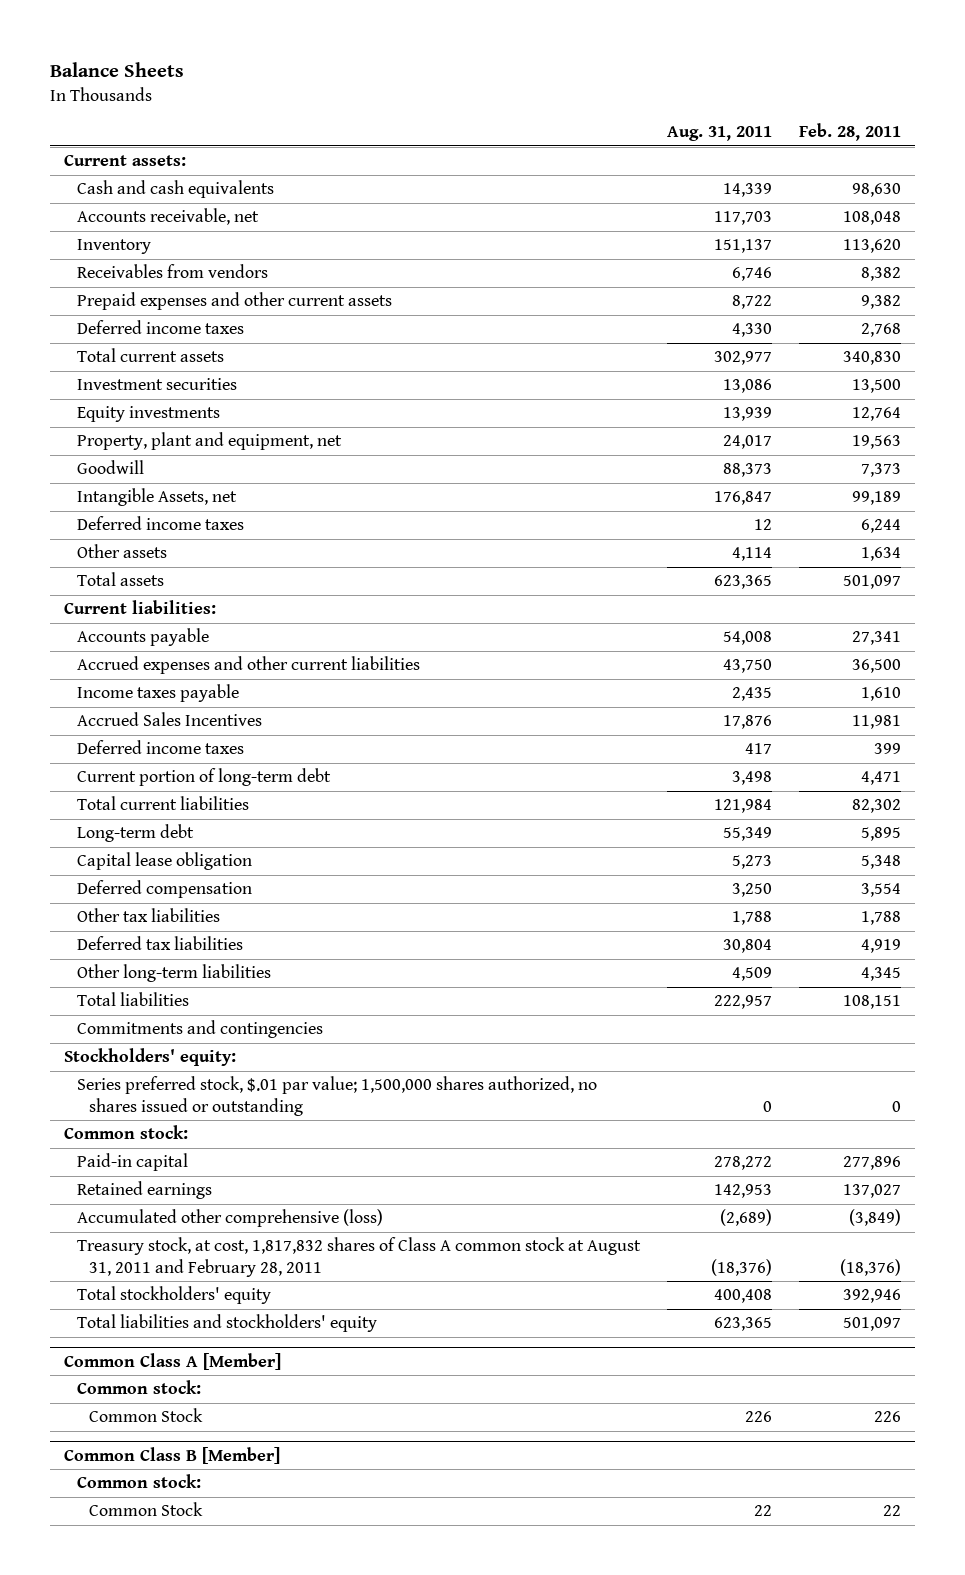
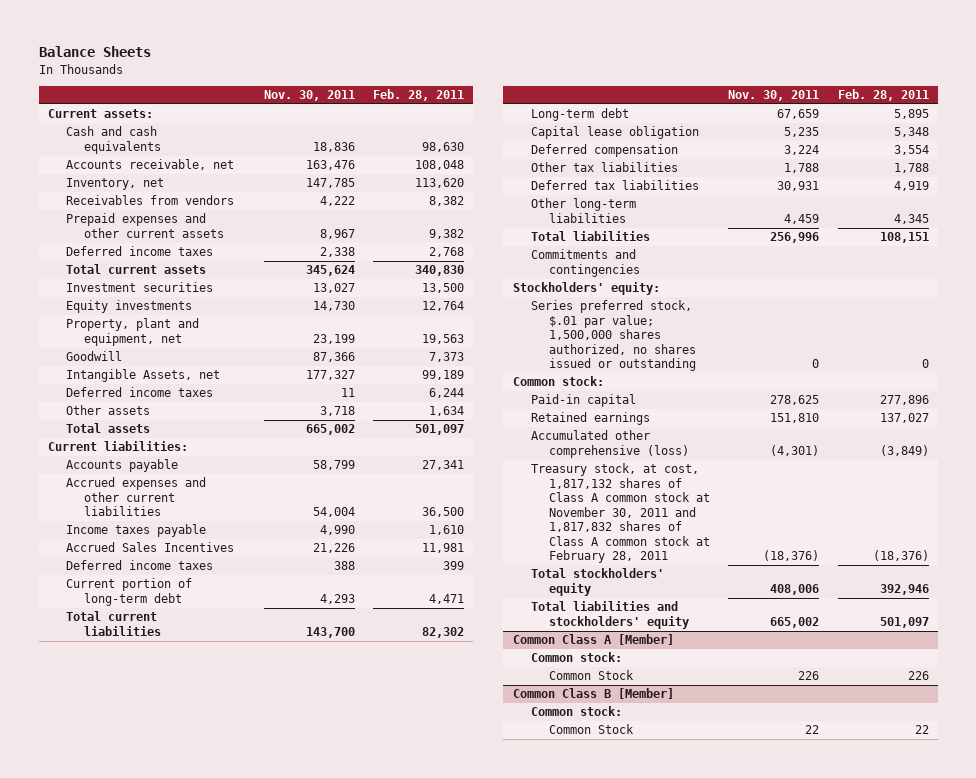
[666,126,772,142] Aug. 31, 2011 -> none
none -> [263,90,355,102] Nov. 30, 2011
[76,239,151,255] Inventory -> [65,178,164,191] Inventory, net
[76,1237,641,1277] Treasury stock, at cost, 1,817,832 shares of Class A common stock at August 31, 2011 and February 28, 2011 -> [530,463,711,564] Treasury stock, at cost, 1,817,132 shares of Class A common stock at November 30, 2011 and 1,817,832 shares of Class A common stock at February 28, 2011

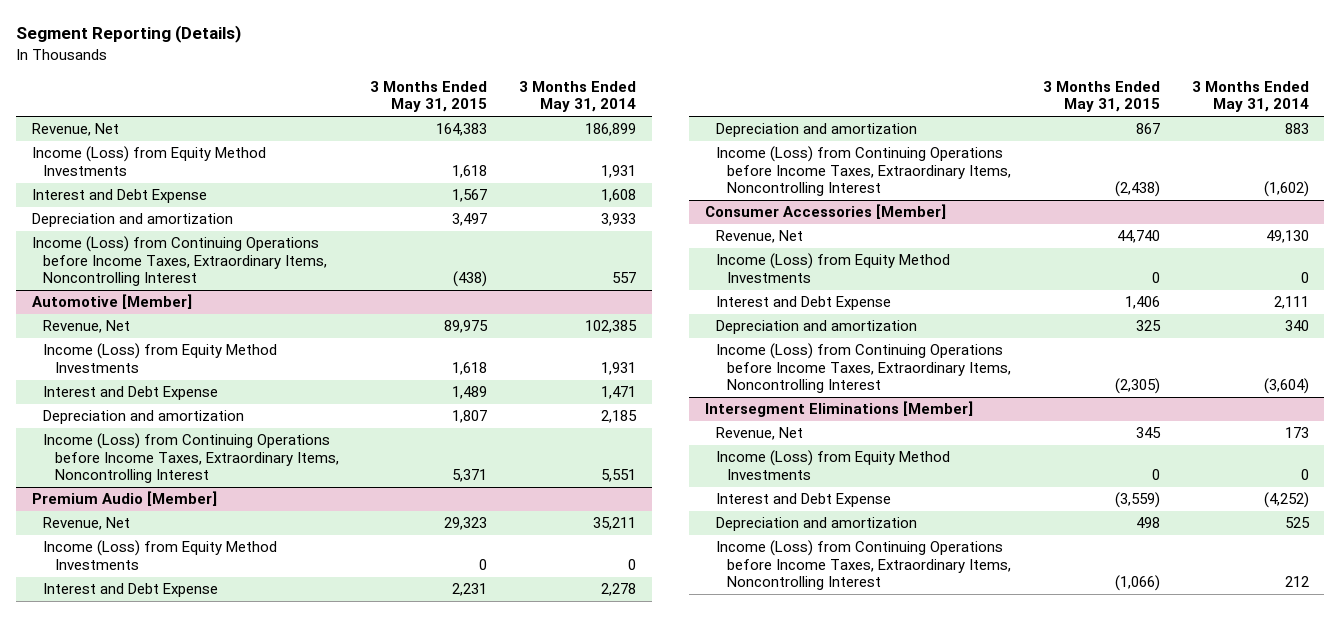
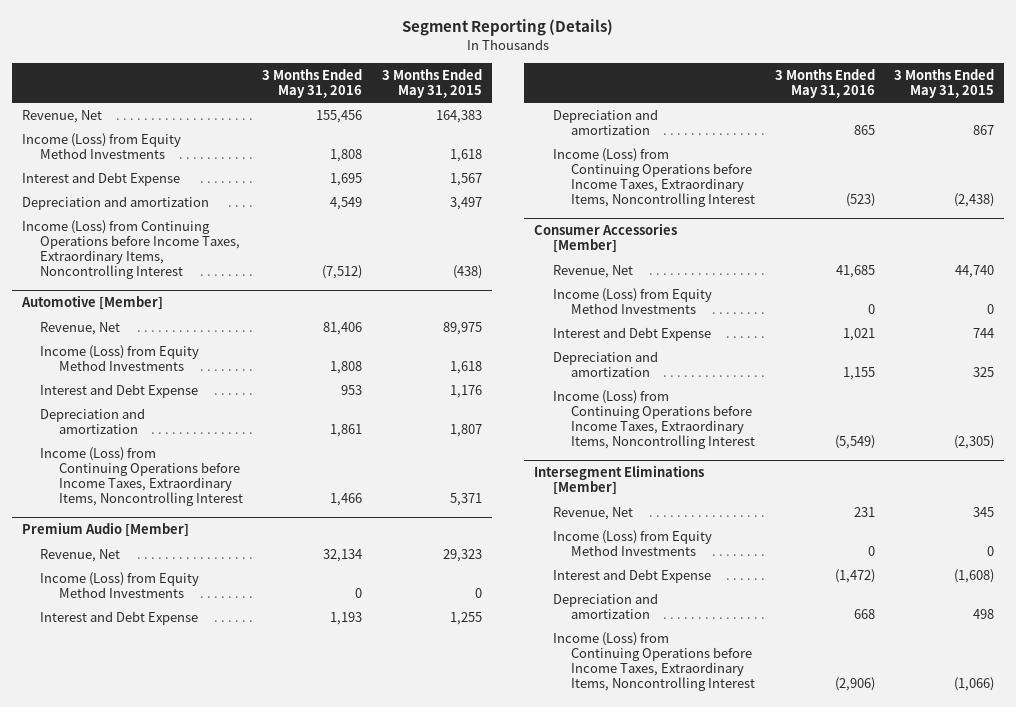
[518,81,636,113] 3 Months Ended May 31, 2014 -> none
none -> [262,68,363,99] 3 Months Ended May 31, 2016
[452,386,488,400] 1,489 -> [449,384,482,398] 1,176
[452,583,488,597] 2,231 -> [449,611,482,625] 1,255
[1125,296,1161,310] 1,406 -> [972,327,994,338] 744
[1115,492,1161,509] (3,559) -> [953,568,994,583] (1,608)

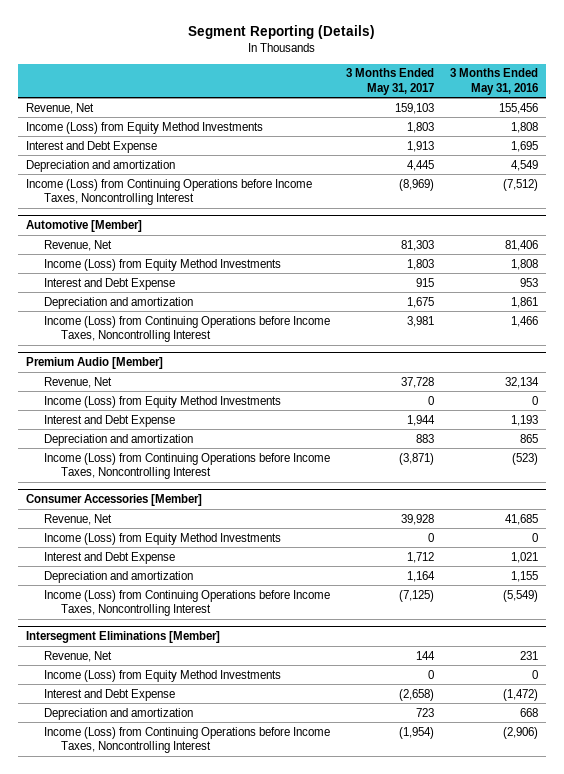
[381,68,482,99] 3 Months Ended May 31, 2015 -> none
none -> [345,68,434,95] 3 Months Ended May 31, 2017
[21,219,241,280] Income (Loss) from Continuing Operations before Income Taxes, Extraordinary Items, Noncontrolling Interest -> [26,178,313,206] Income (Loss) from Continuing Operations before Income Taxes, Noncontrolling Interest
[40,446,243,507] Income (Loss) from Continuing Operations before Income Taxes, Extraordinary Items, Noncontrolling Interest -> [43,315,330,343] Income (Loss) from Continuing Operations before Income Taxes, Noncontrolling Interest
[552,147,756,208] Income (Loss) from Continuing Operations before Income Taxes, Extraordinary Items, Noncontrolling Interest -> [43,452,330,480] Income (Loss) from Continuing Operations before Income Taxes, Noncontrolling Interest
[552,389,756,450] Income (Loss) from Continuing Operations before Income Taxes, Extraordinary Items, Noncontrolling Interest -> [43,589,330,617] Income (Loss) from Continuing Operations before Income Taxes, Noncontrolling Interest
[552,631,756,692] Income (Loss) from Continuing Operations before Income Taxes, Extraordinary Items, Noncontrolling Interest -> [43,726,330,754] Income (Loss) from Continuing Operations before Income Taxes, Noncontrolling Interest

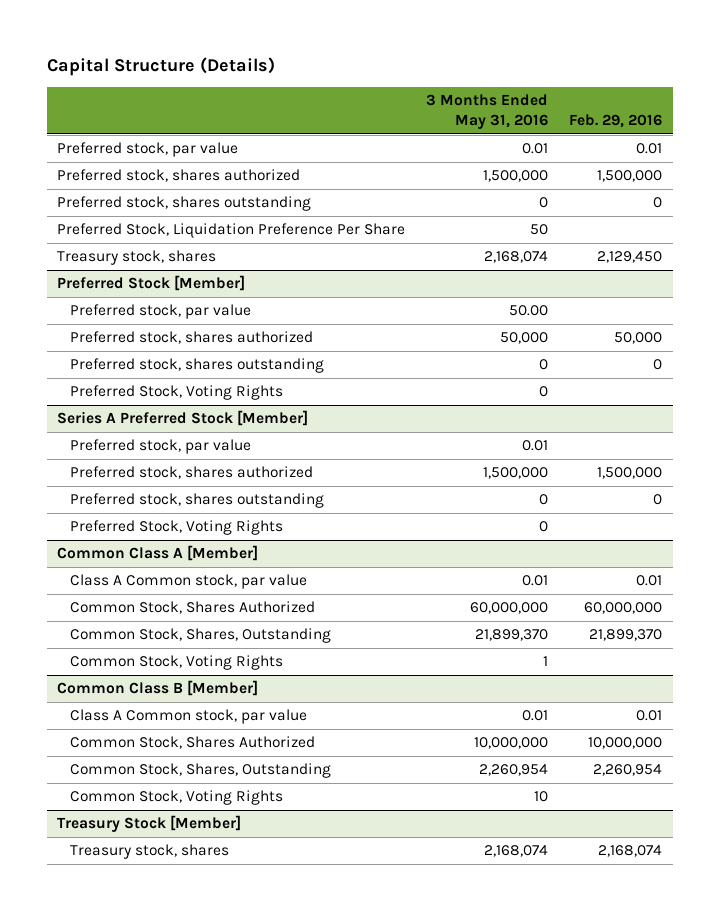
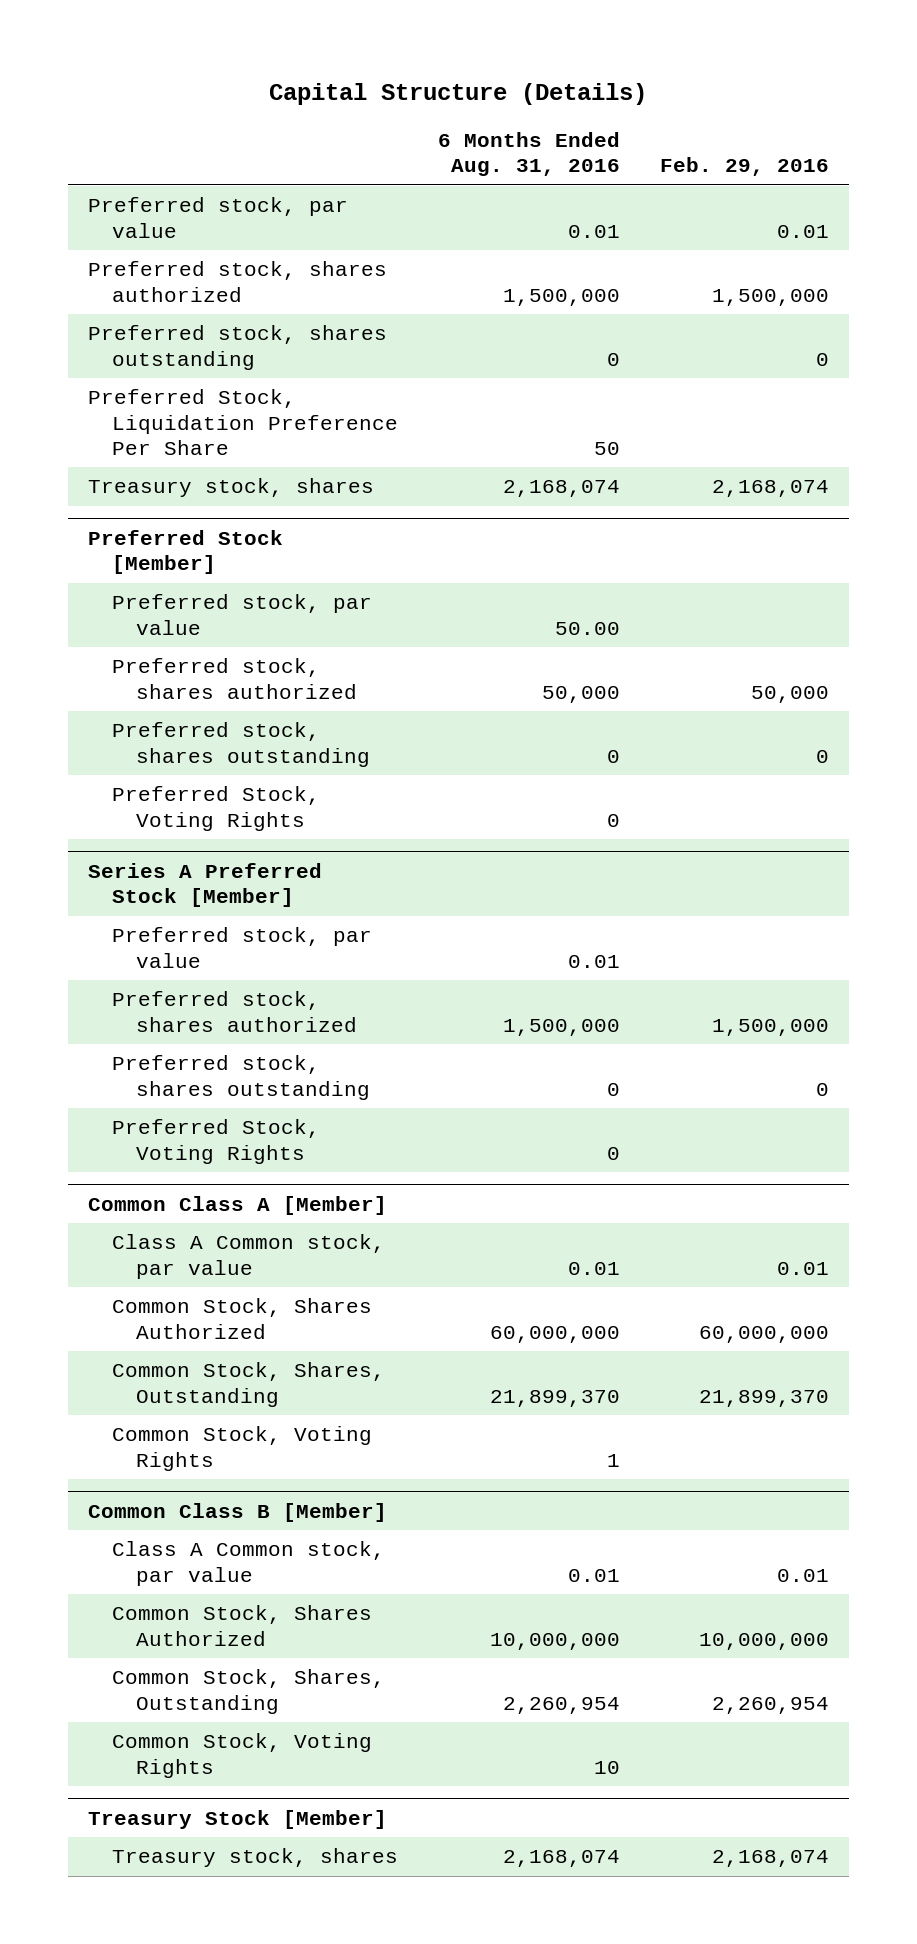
[426,94,549,130] 3 Months Ended May 31, 2016 -> none
none -> [437,132,620,177] 6 Months Ended Aug. 31, 2016
[597,251,663,264] 2,129,450 -> [711,480,829,498] 2,168,074

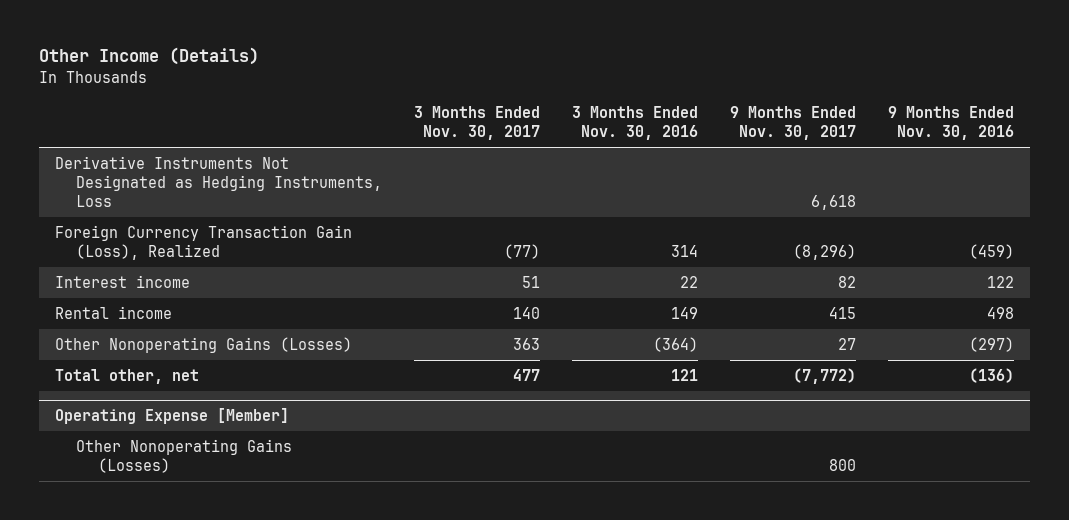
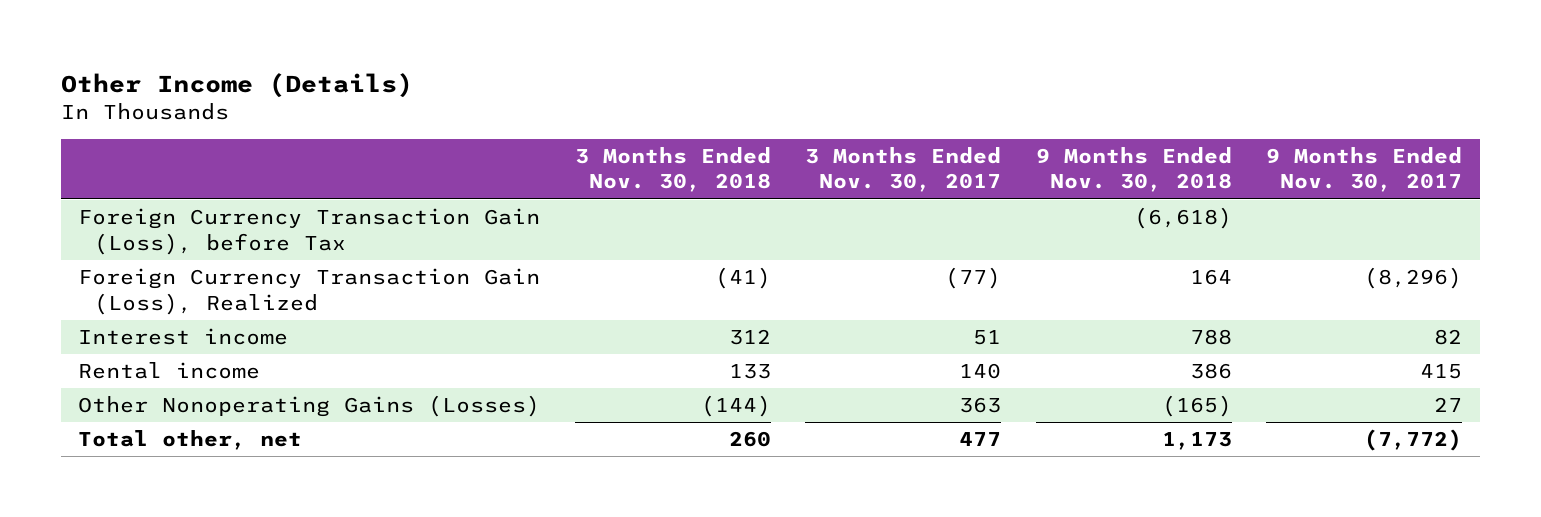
[572,106,699,141] 3 Months Ended Nov. 30, 2016 -> none
[888,106,1015,141] 9 Months Ended Nov. 30, 2016 -> none
none -> [574,146,771,193] 3 Months Ended Nov. 30, 2018
none -> [1035,146,1232,193] 9 Months Ended Nov. 30, 2018
[55,155,383,207] Derivative Instruments Not Designated as Hedging Instruments, Loss -> none
none -> [78,208,541,255] Foreign Currency Transaction Gain (Loss), before Tax
[55,408,290,425] Operating Expense [Member] -> none
[76,438,293,473] Other Nonoperating Gains (Losses) -> none

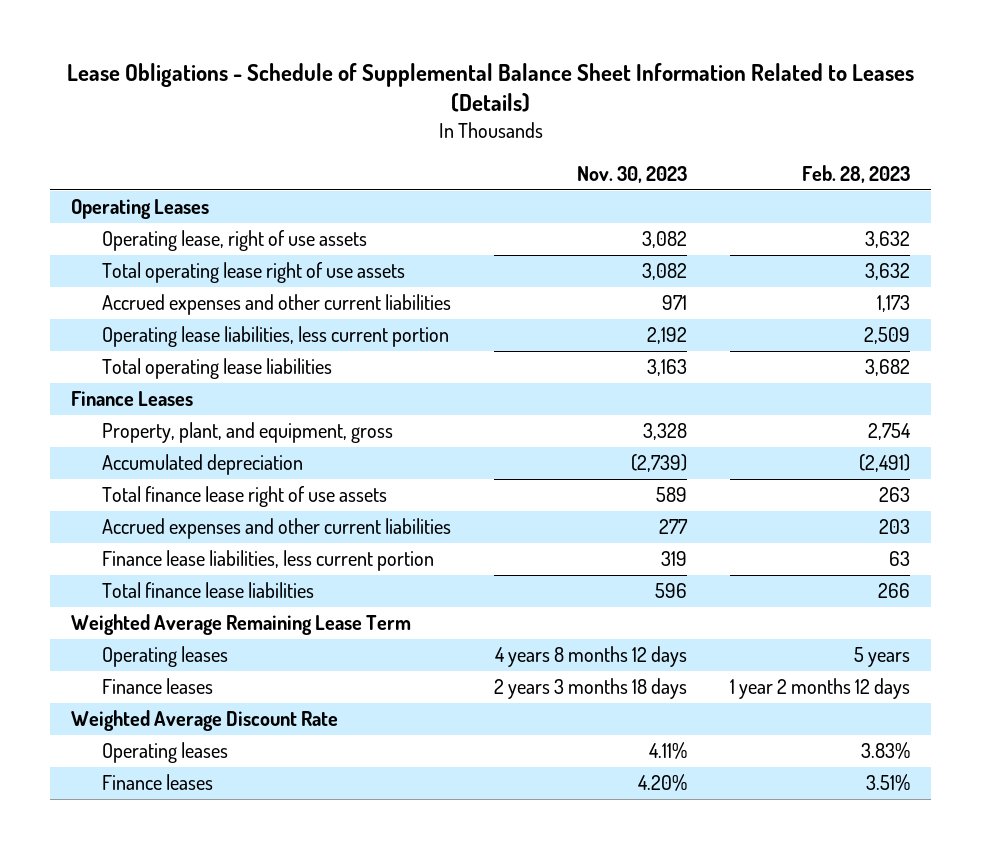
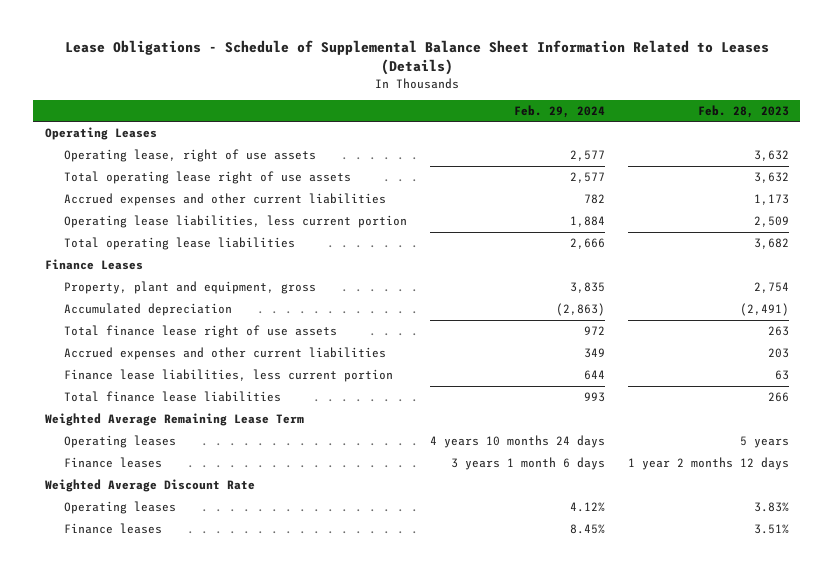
[577,165,688,183] Nov. 30, 2023 -> none
none -> [513,104,605,118] Feb. 29, 2024
[102,422,394,444] Property, plant, and equipment, gross -> [63,281,316,295] Property, plant and equipment, gross

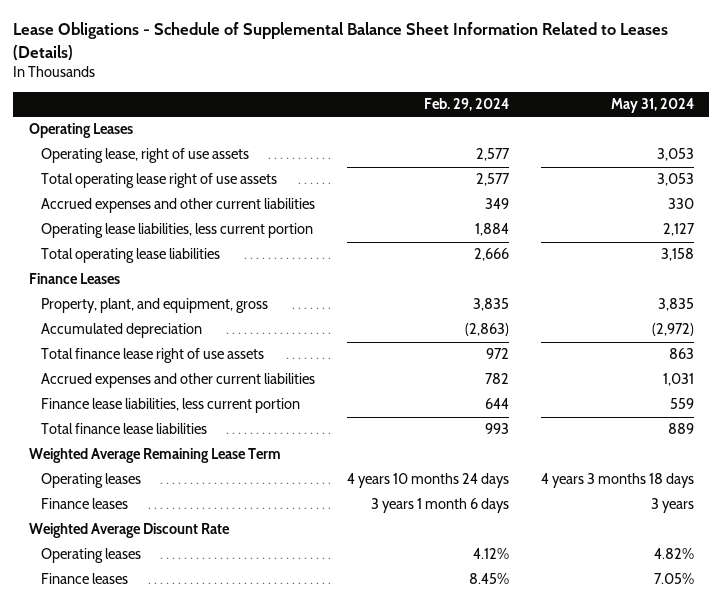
[697,104,789,118] Feb. 28, 2023 -> none
none -> [610,98,694,114] May 31, 2024
[63,347,386,361] Accrued expenses and other current liabilities -> [41,198,316,214] Accrued expenses and other current liabilities
[63,281,316,295] Property, plant and equipment, gross -> [41,298,269,314] Property, plant, and equipment, gross
[63,193,386,207] Accrued expenses and other current liabilities -> [41,373,316,389] Accrued expenses and other current liabilities

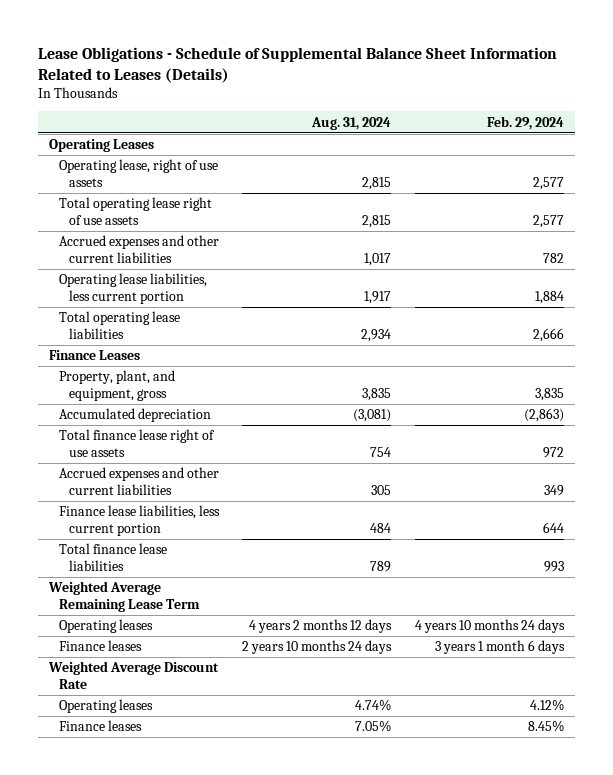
[610,98,694,114] May 31, 2024 -> none
none -> [311,116,392,130] Aug. 31, 2024
[41,373,316,389] Accrued expenses and other current liabilities -> [59,235,220,263] Accrued expenses and other current liabilities
[41,198,316,214] Accrued expenses and other current liabilities -> [59,467,220,495] Accrued expenses and other current liabilities

